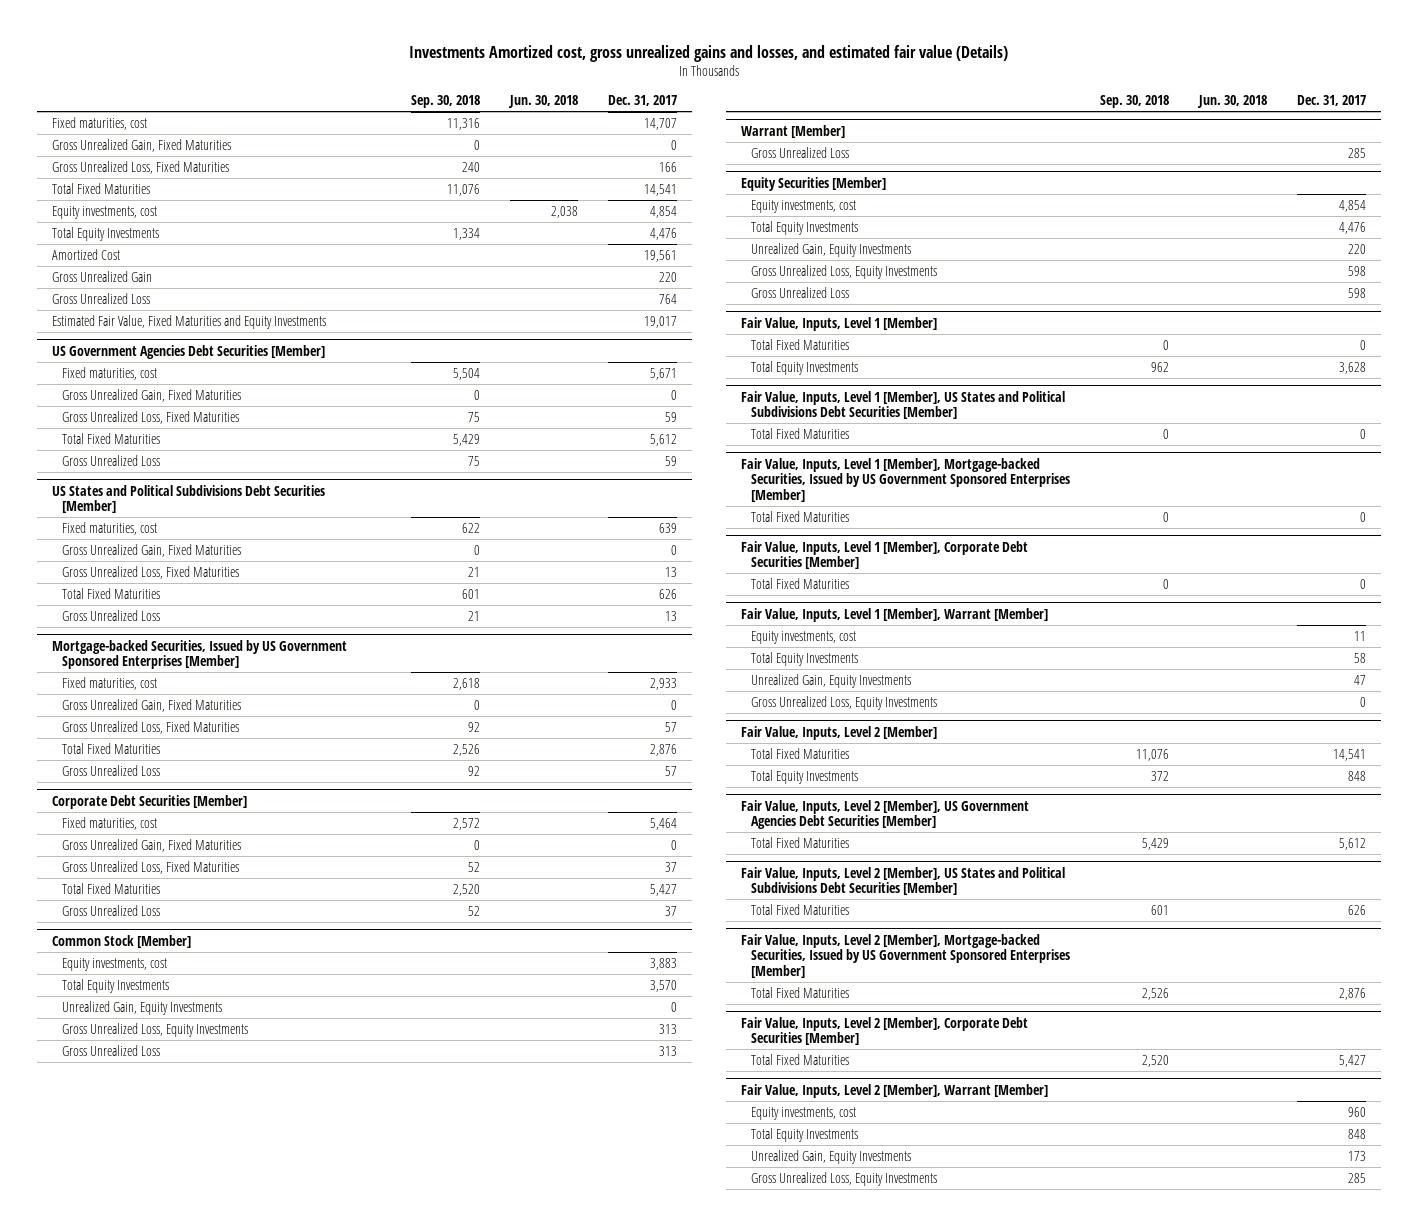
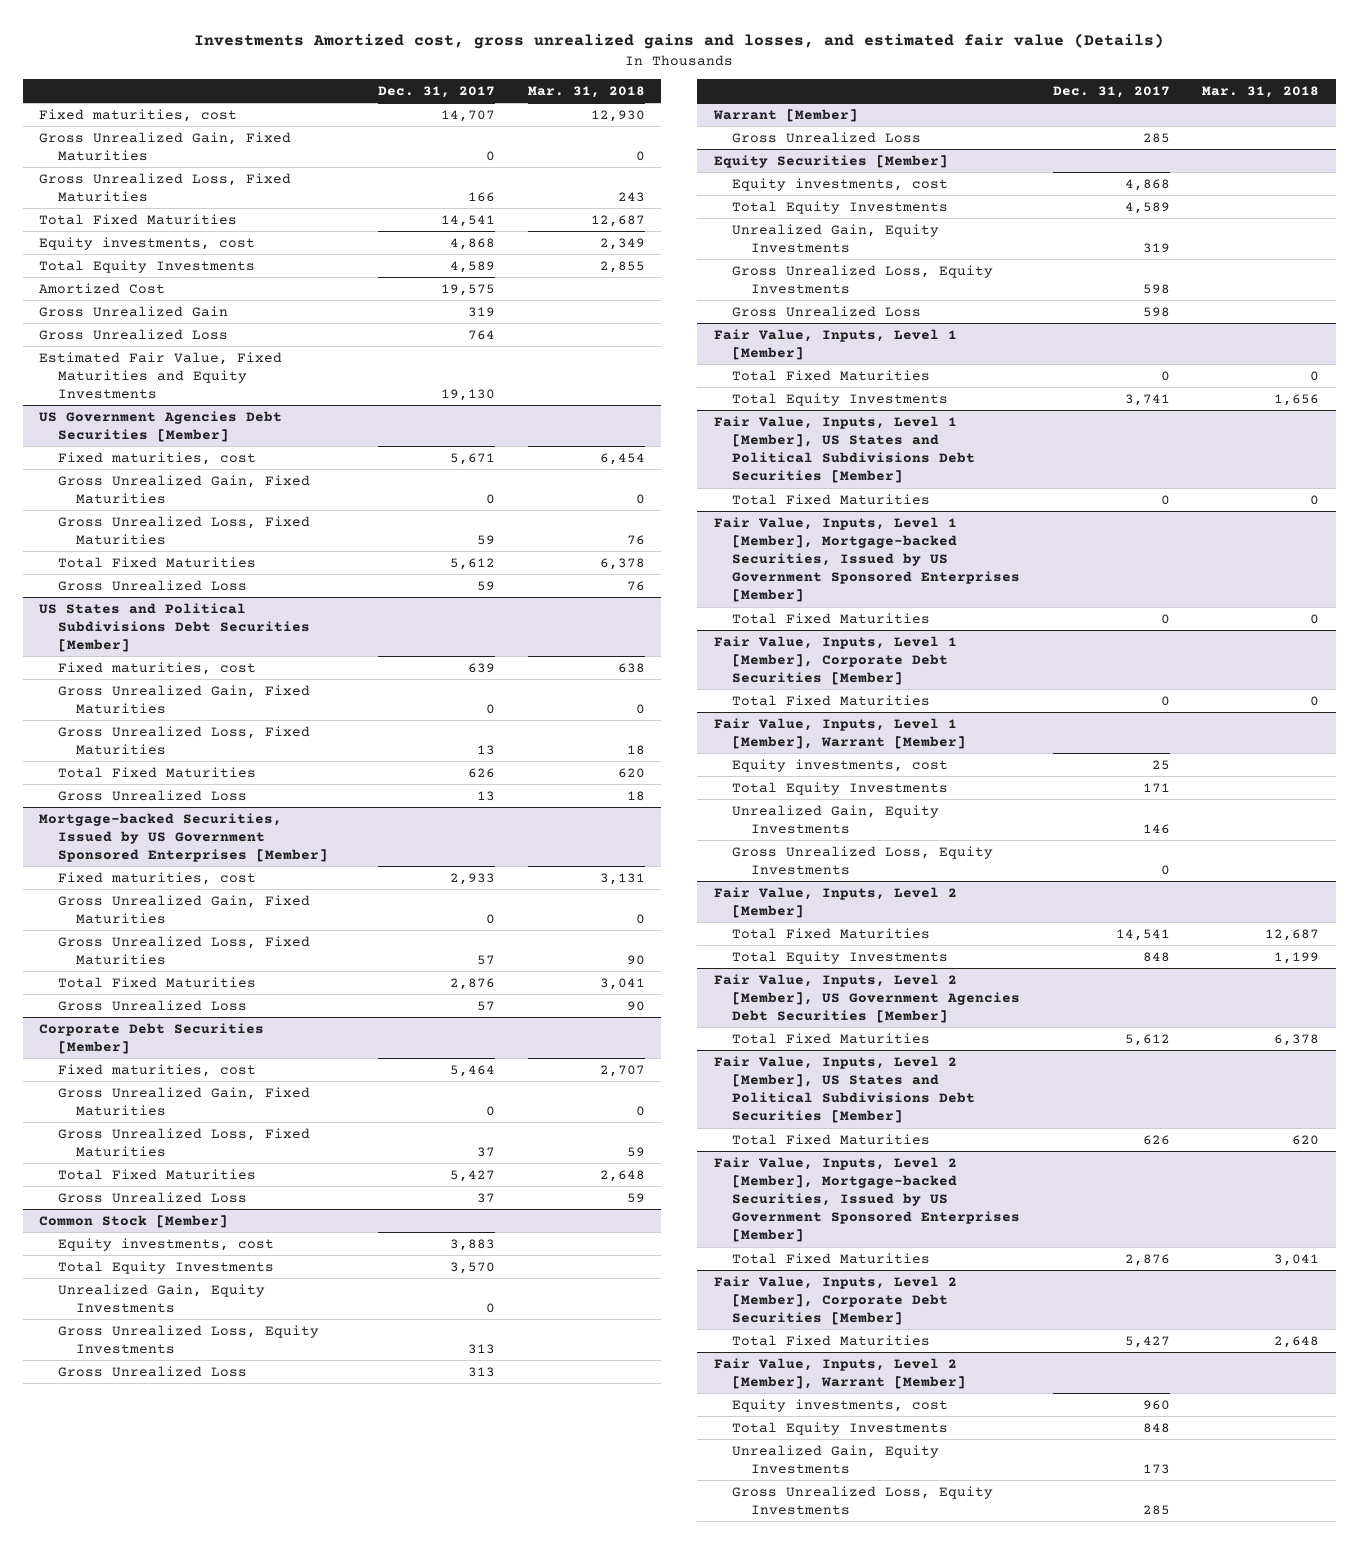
[411,95,481,109] Sep. 30, 2018 -> none
[508,95,579,109] Jun. 30, 2018 -> none
none -> [528,85,646,98] Mar. 31, 2018
[650,205,678,218] 4,854 -> [450,237,496,250] 4,868
[650,227,678,240] 4,476 -> [450,260,496,273] 4,589
[644,249,678,262] 19,561 -> [441,283,496,296] 19,575
[659,271,678,282] 220 -> [468,306,496,317] 319
[644,315,678,328] 19,017 -> [441,389,496,402] 19,130
[1338,199,1366,212] 4,854 -> [1124,178,1170,191] 4,868
[1338,221,1366,234] 4,476 -> [1124,201,1170,214] 4,589
[1347,243,1366,254] 220 -> [1142,242,1170,253] 319
[1338,361,1366,374] 3,628 -> [1124,393,1170,406] 3,741
[1353,630,1366,641] 11 -> [1151,759,1170,770] 25
[1353,652,1366,663] 58 -> [1142,782,1170,793] 171
[1353,674,1366,685] 47 -> [1142,823,1170,834] 146

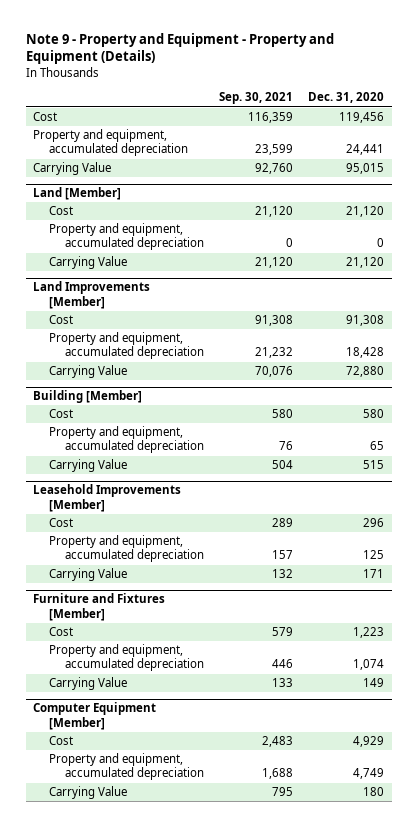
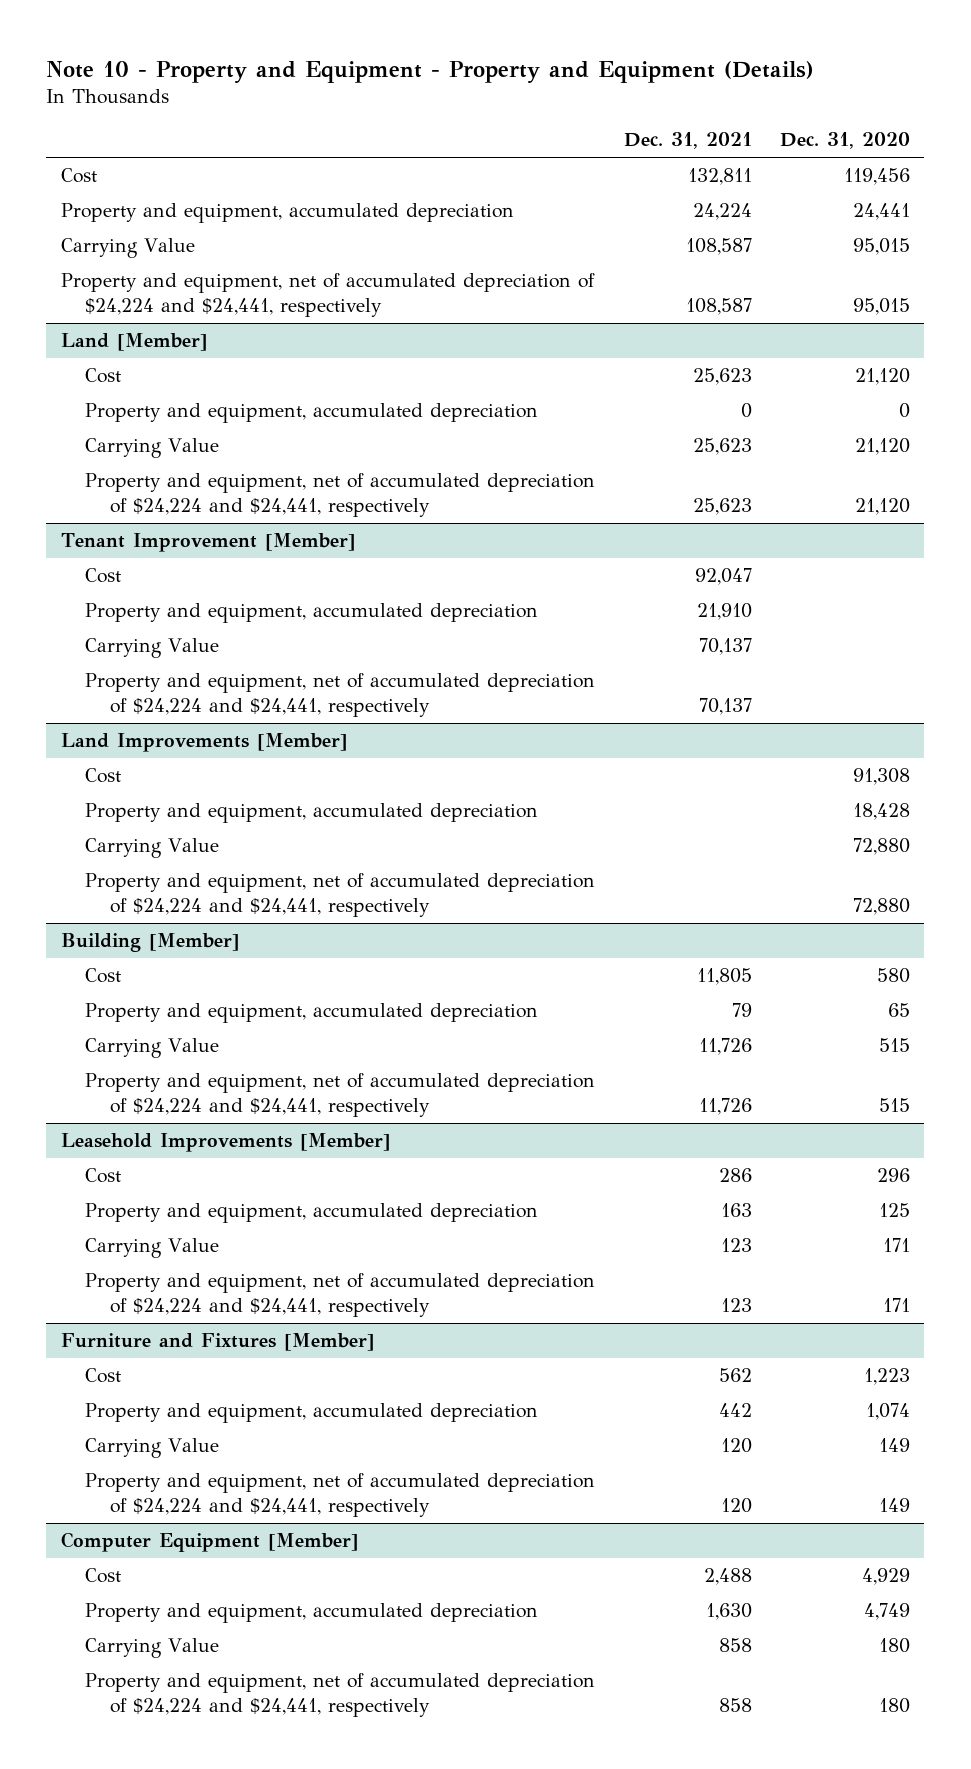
[25,32,334,65] Note 9 - Property and Equipment - Property and Equipment (Details) -> [46,60,815,83] Note 10 - Property and Equipment - Property and Equipment (Details)
[218,92,293,105] Sep. 30, 2021 -> none
none -> [623,132,752,150] Dec. 31, 2021
none -> [60,273,595,317] Property and equipment, net of accumulated depreciation of $24,224 and $24,441, respectively
none -> [85,473,596,517] Property and equipment, net of accumulated depreciation of $24,224 and $24,441, respectively
none -> [60,533,356,553] Tenant Improvement [Member]
none -> [85,568,122,584] Cost
none -> [85,603,539,624] Property and equipment, accumulated depreciation
none -> [85,638,220,659] Carrying Value
none -> [85,673,596,717] Property and equipment, net of accumulated depreciation of $24,224 and $24,441, respectively
none -> [85,873,596,917] Property and equipment, net of accumulated depreciation of $24,224 and $24,441, respectively
none -> [85,1073,596,1117] Property and equipment, net of accumulated depreciation of $24,224 and $24,441, respectively
none -> [85,1273,596,1317] Property and equipment, net of accumulated depreciation of $24,224 and $24,441, respectively
none -> [85,1473,596,1517] Property and equipment, net of accumulated depreciation of $24,224 and $24,441, respectively
none -> [85,1673,596,1717] Property and equipment, net of accumulated depreciation of $24,224 and $24,441, respectively

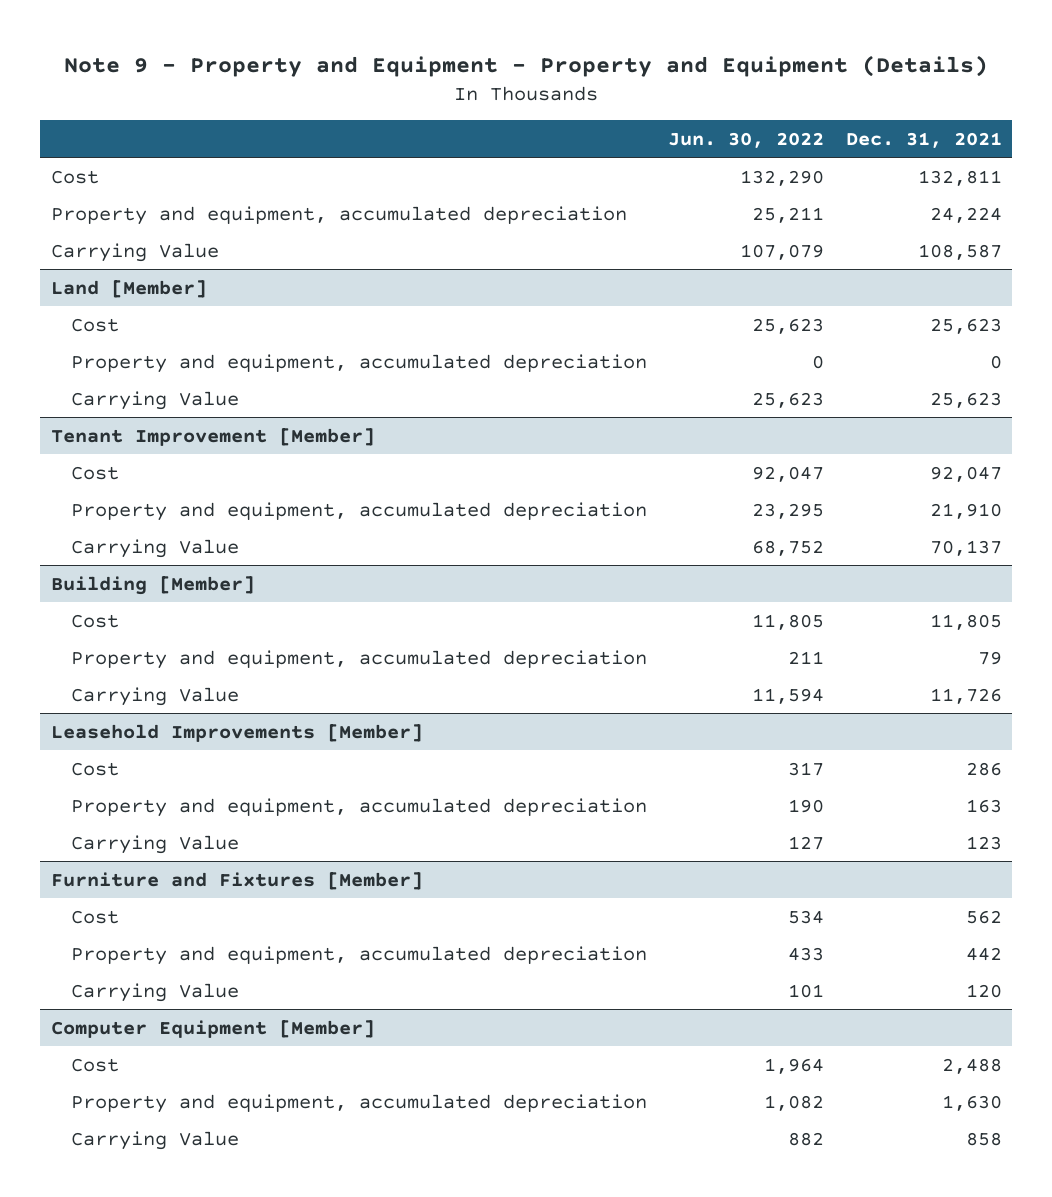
[46,60,815,83] Note 10 - Property and Equipment - Property and Equipment (Details) -> [64,54,989,77] Note 9 - Property and Equipment - Property and Equipment (Details)
[779,132,910,150] Dec. 31, 2020 -> none
none -> [668,131,825,148] Jun. 30, 2022
[60,273,595,317] Property and equipment, net of accumulated depreciation of $24,224 and $24,441, respectively -> none
[85,473,596,517] Property and equipment, net of accumulated depreciation of $24,224 and $24,441, respectively -> none
[85,673,596,717] Property and equipment, net of accumulated depreciation of $24,224 and $24,441, respectively -> none
[60,733,348,753] Land Improvements [Member] -> none
[85,768,122,784] Cost -> none
[85,803,539,824] Property and equipment, accumulated depreciation -> none
[85,838,220,859] Carrying Value -> none
[85,873,596,917] Property and equipment, net of accumulated depreciation of $24,224 and $24,441, respectively -> none
[85,1073,596,1117] Property and equipment, net of accumulated depreciation of $24,224 and $24,441, respectively -> none
[85,1273,596,1317] Property and equipment, net of accumulated depreciation of $24,224 and $24,441, respectively -> none
[85,1473,596,1517] Property and equipment, net of accumulated depreciation of $24,224 and $24,441, respectively -> none
[85,1673,596,1717] Property and equipment, net of accumulated depreciation of $24,224 and $24,441, respectively -> none

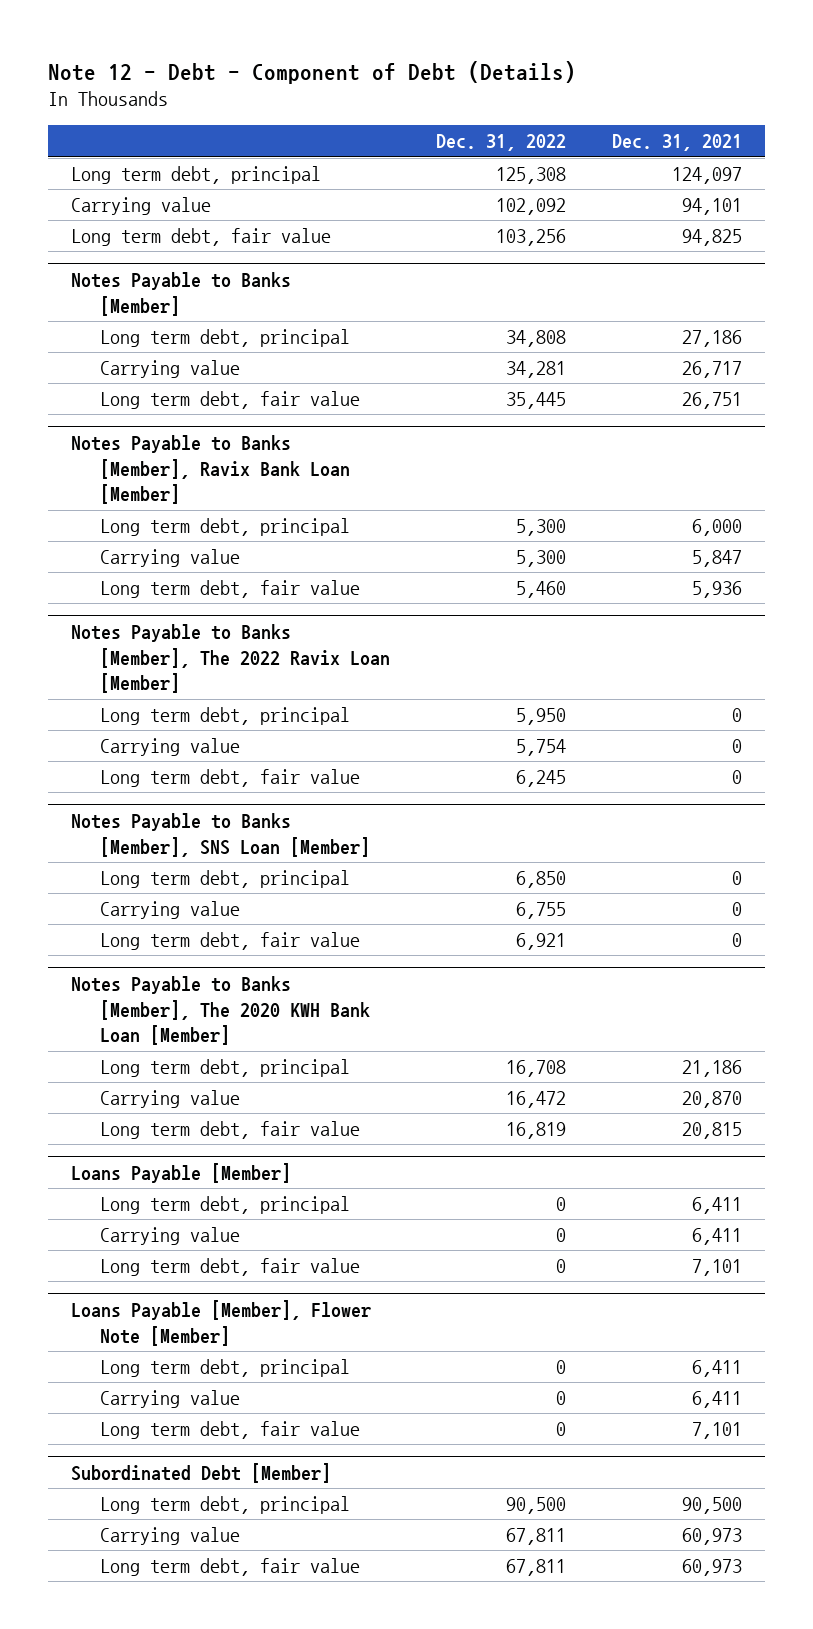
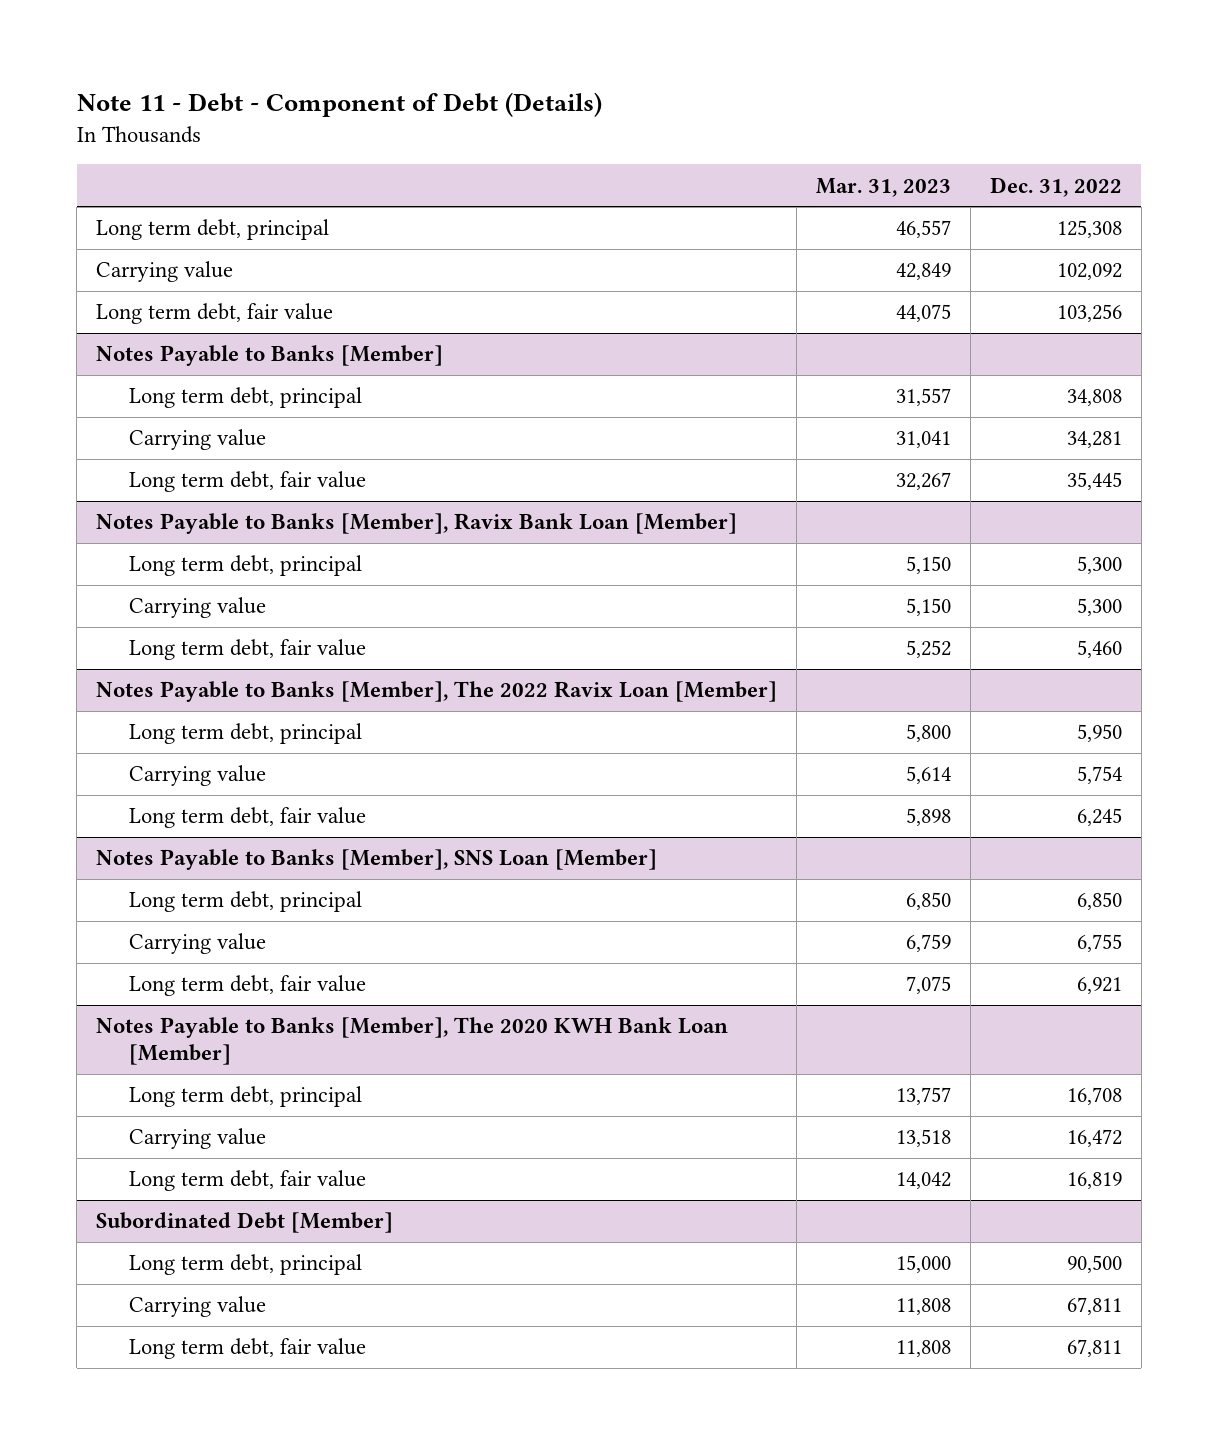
[47,60,576,84] Note 12 - Debt - Component of Debt (Details) -> [76,92,602,118] Note 11 - Debt - Component of Debt (Details)
[611,134,742,152] Dec. 31, 2021 -> none
none -> [815,177,951,197] Mar. 31, 2023
[70,1162,291,1183] Loans Payable [Member] -> none
[99,1196,350,1215] Long term debt, principal -> none
[99,1227,240,1246] Carrying value -> none
[99,1258,360,1277] Long term debt, fair value -> none
[70,1299,371,1346] Loans Payable [Member], Flower Note [Member] -> none
[99,1359,350,1378] Long term debt, principal -> none
[99,1390,240,1409] Carrying value -> none
[99,1421,360,1440] Long term debt, fair value -> none

